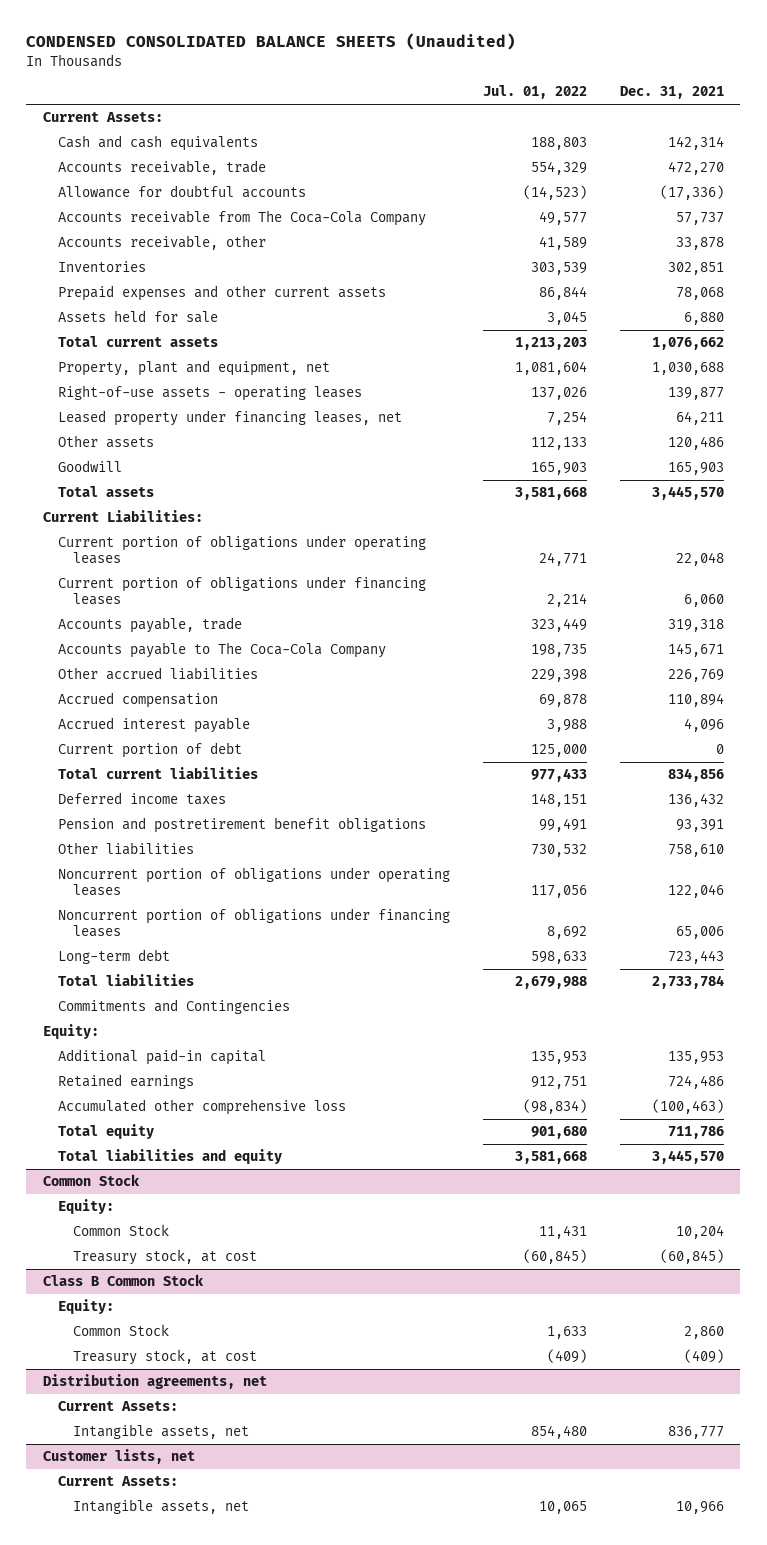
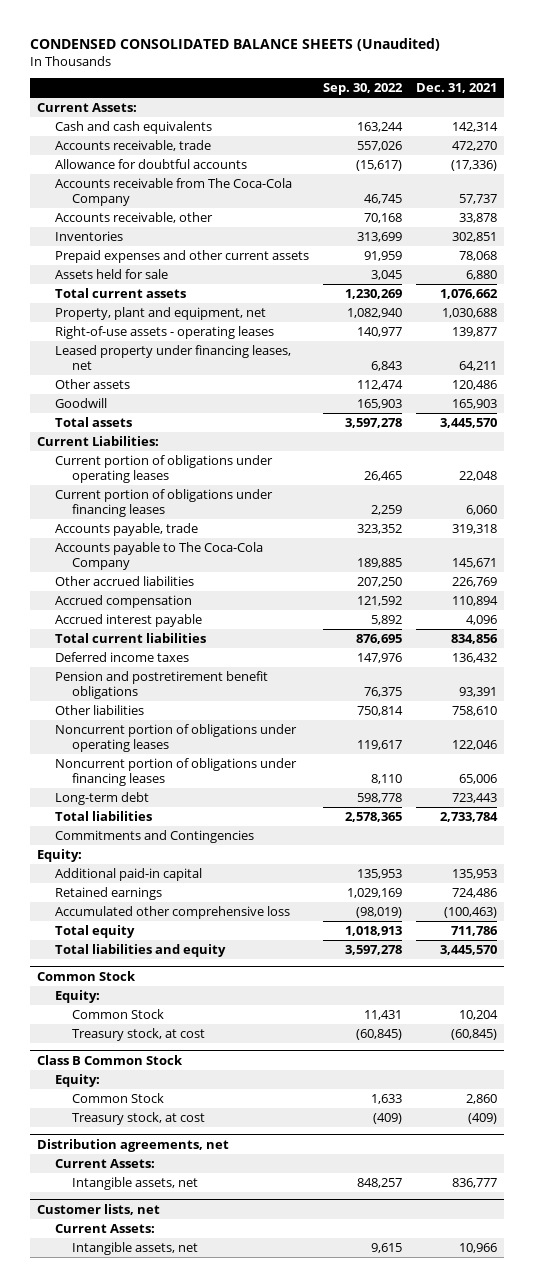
[482,85,587,100] Jul. 01, 2022 -> none
none -> [322,83,403,96] Sep. 30, 2022
[57,742,242,759] Current portion of debt -> none

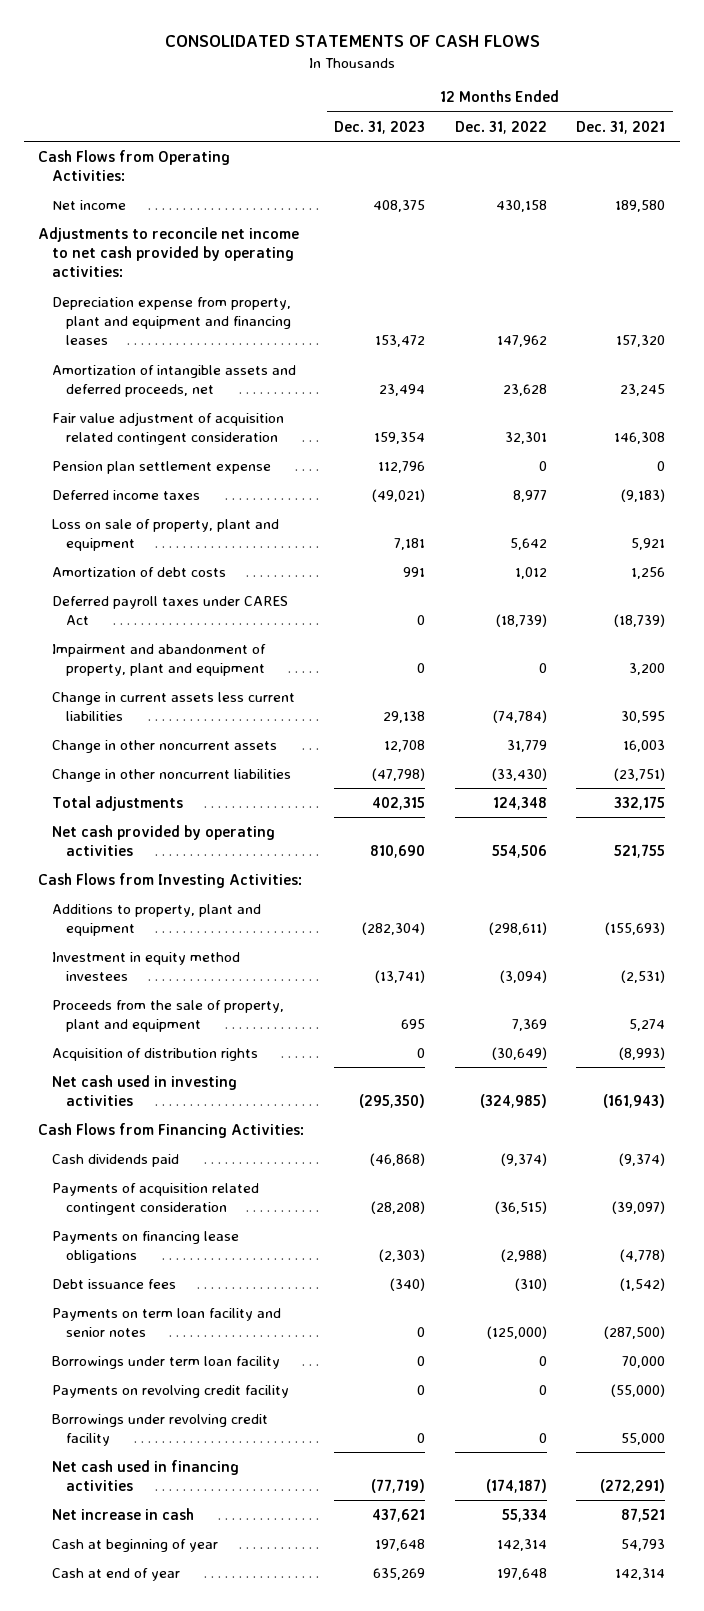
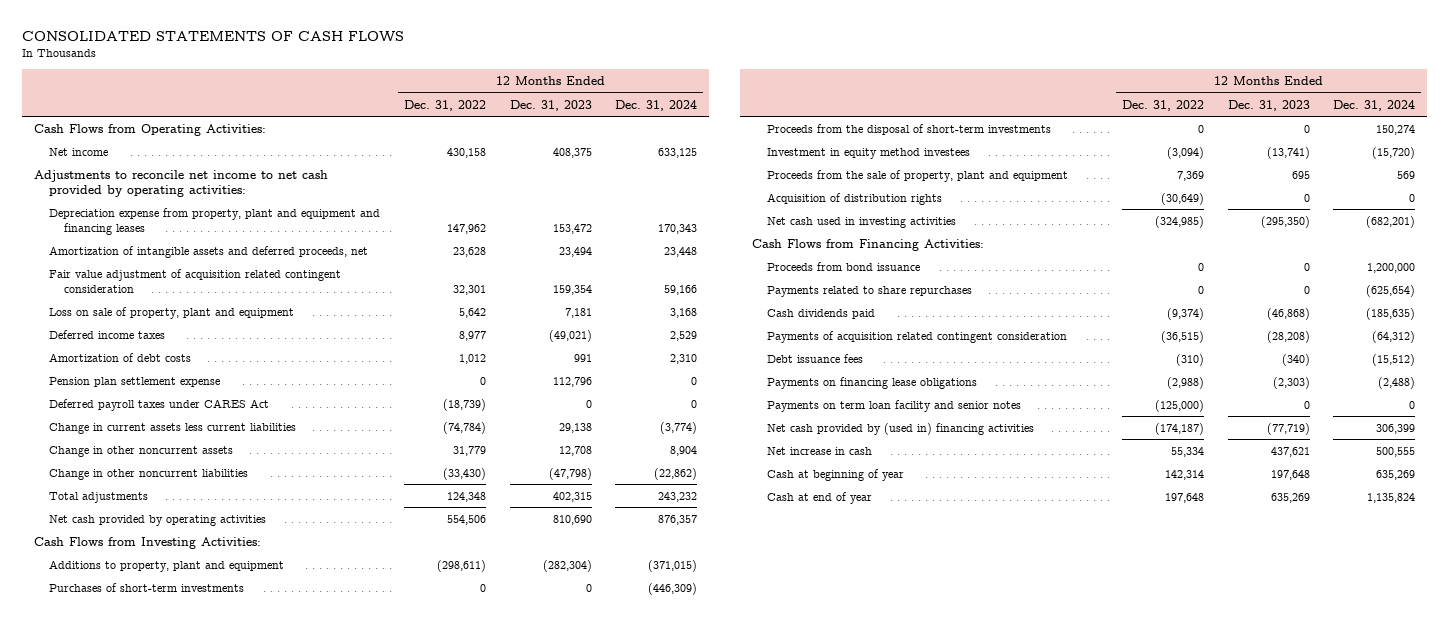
[576,120,666,134] Dec. 31, 2021 -> none
none -> [615,99,698,111] Dec. 31, 2024
[52,489,201,500] Deferred income taxes -> [48,329,165,339] Deferred income taxes
[52,460,272,474] Pension plan settlement expense -> [48,376,220,387] Pension plan settlement expense
[52,643,267,676] Impairment and abandonment of property, plant and equipment -> none
none -> [48,582,244,592] Purchases of short-term investments
none -> [766,123,1051,135] Proceeds from the disposal of short-term investments
none -> [766,261,920,271] Proceeds from bond issuance
none -> [766,285,972,297] Payments related to share repurchases
[52,1230,240,1263] Payments on financing lease obligations -> [766,376,977,389] Payments on financing lease obligations
[52,1355,281,1369] Borrowings under term loan facility -> none
[52,1384,290,1398] Payments on revolving credit facility -> none
[52,1413,269,1446] Borrowings under revolving credit facility -> none
[52,1459,240,1491] Net cash used in financing activities -> [766,422,1034,435] Net cash provided by (used in) financing activities

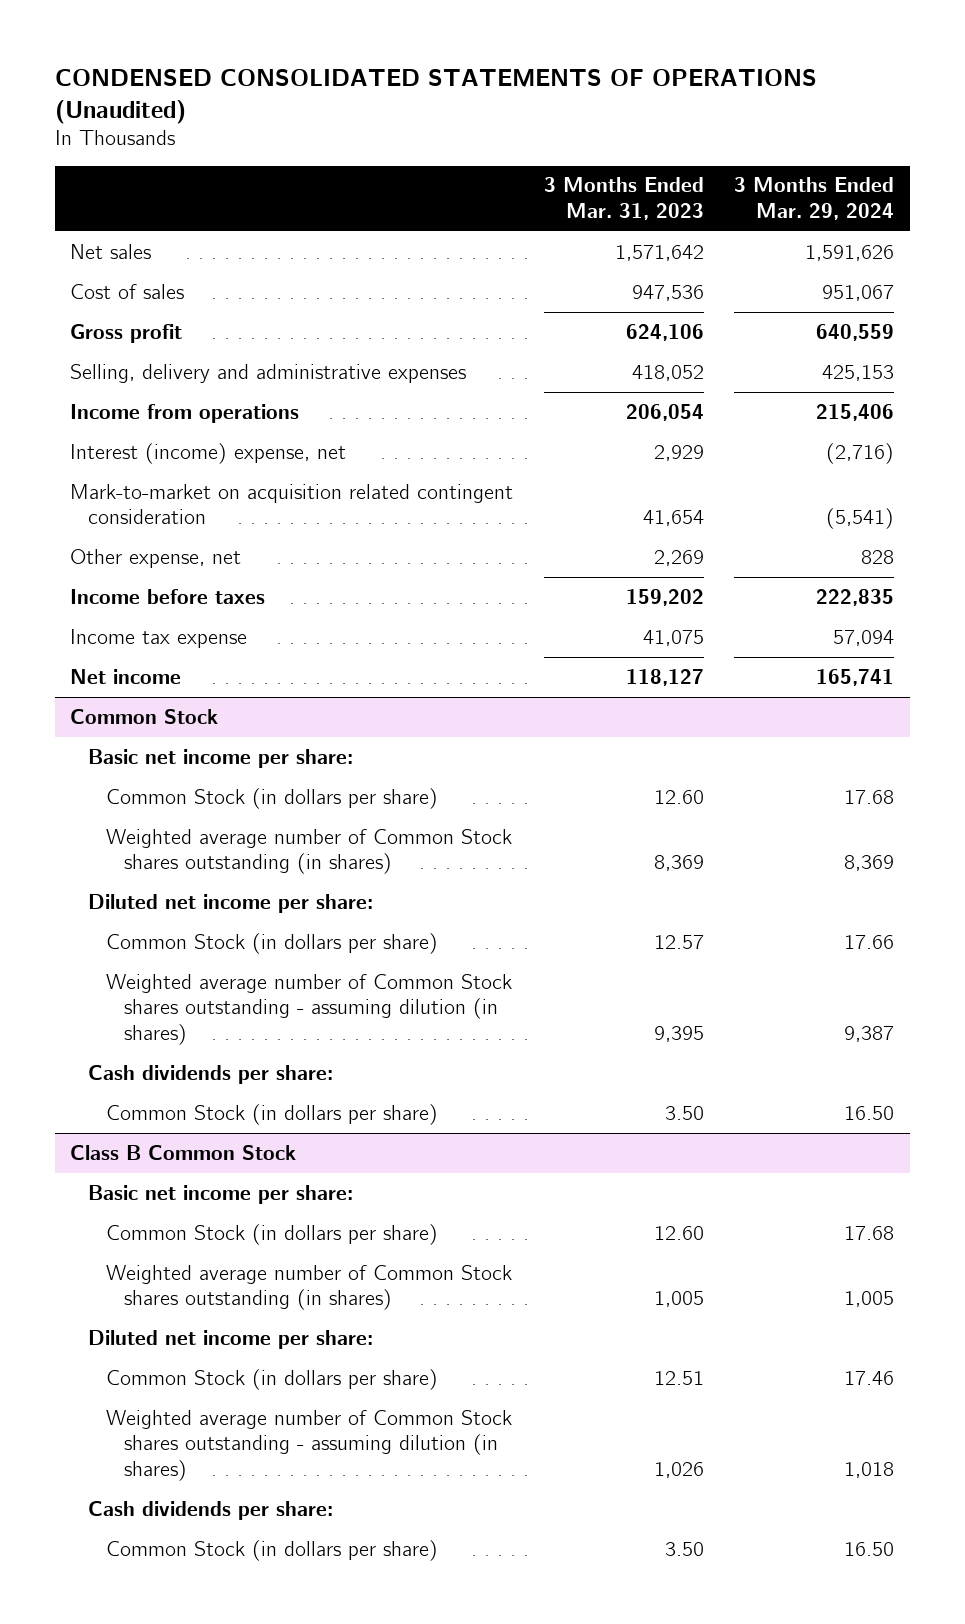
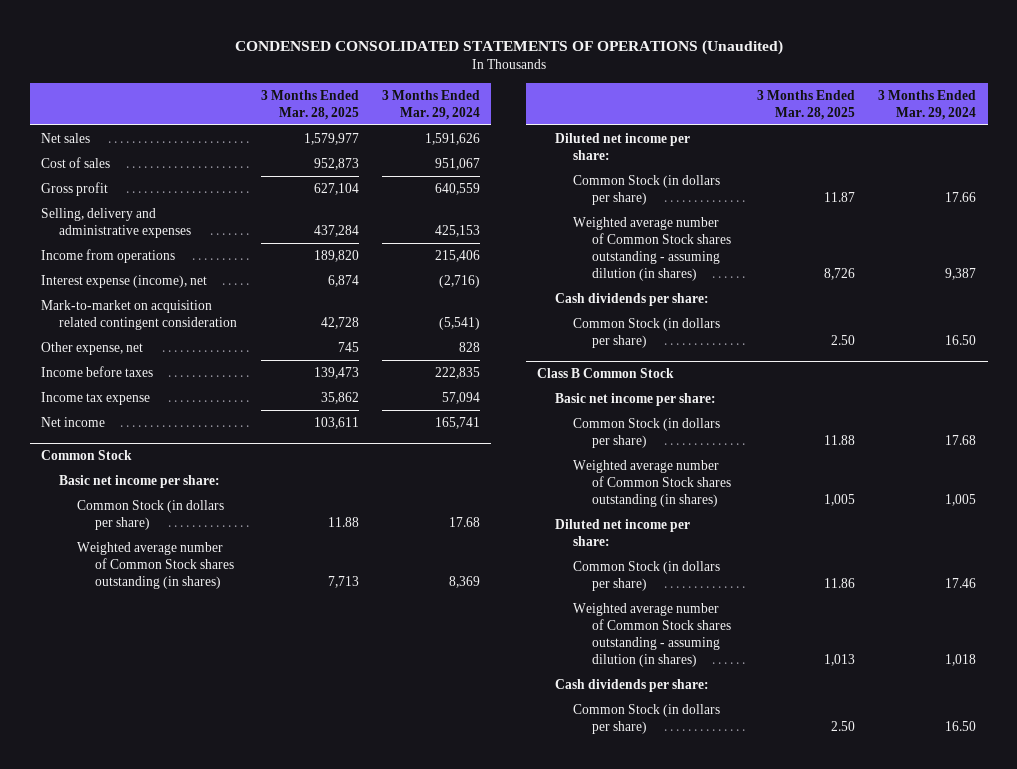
[543,177,704,221] 3 Months Ended Mar. 31, 2023 -> none
none -> [260,89,359,120] 3 Months Ended Mar. 28, 2025
[70,442,347,464] Interest (income) expense, net -> [41,274,208,288] Interest expense (income), net

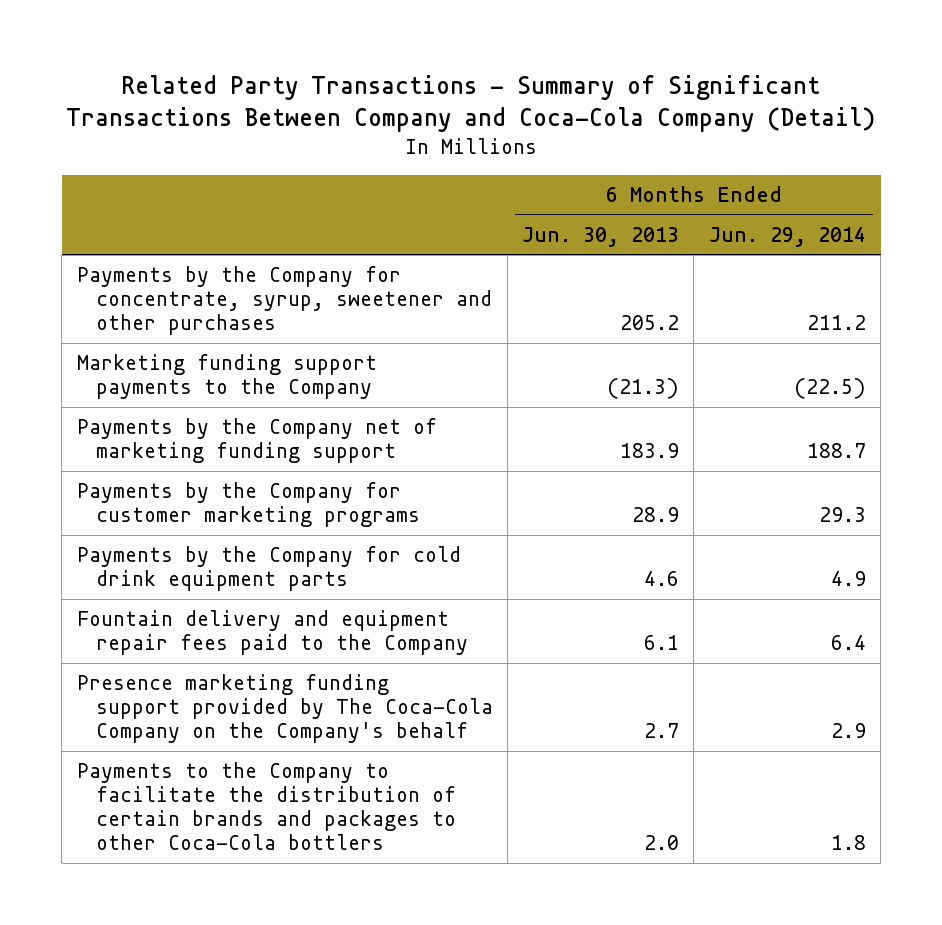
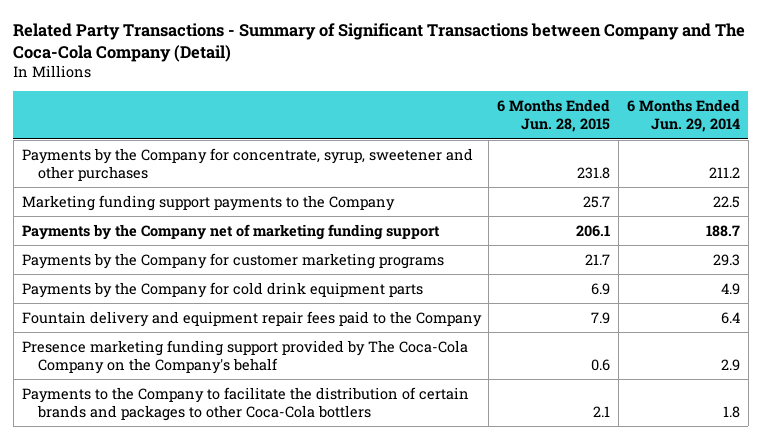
[66,74,876,133] Related Party Transactions - Summary of Significant Transactions Between Company and Coca-Cola Company (Detail) -> [13,22,746,62] Related Party Transactions - Summary of Significant Transactions between Company and The Coca-Cola Company (Detail)
[522,226,680,247] Jun. 30, 2013 -> none
none -> [497,99,611,133] 6 Months Ended Jun. 28, 2015
[793,378,866,400] (22.5) -> [712,195,740,208] 22.5

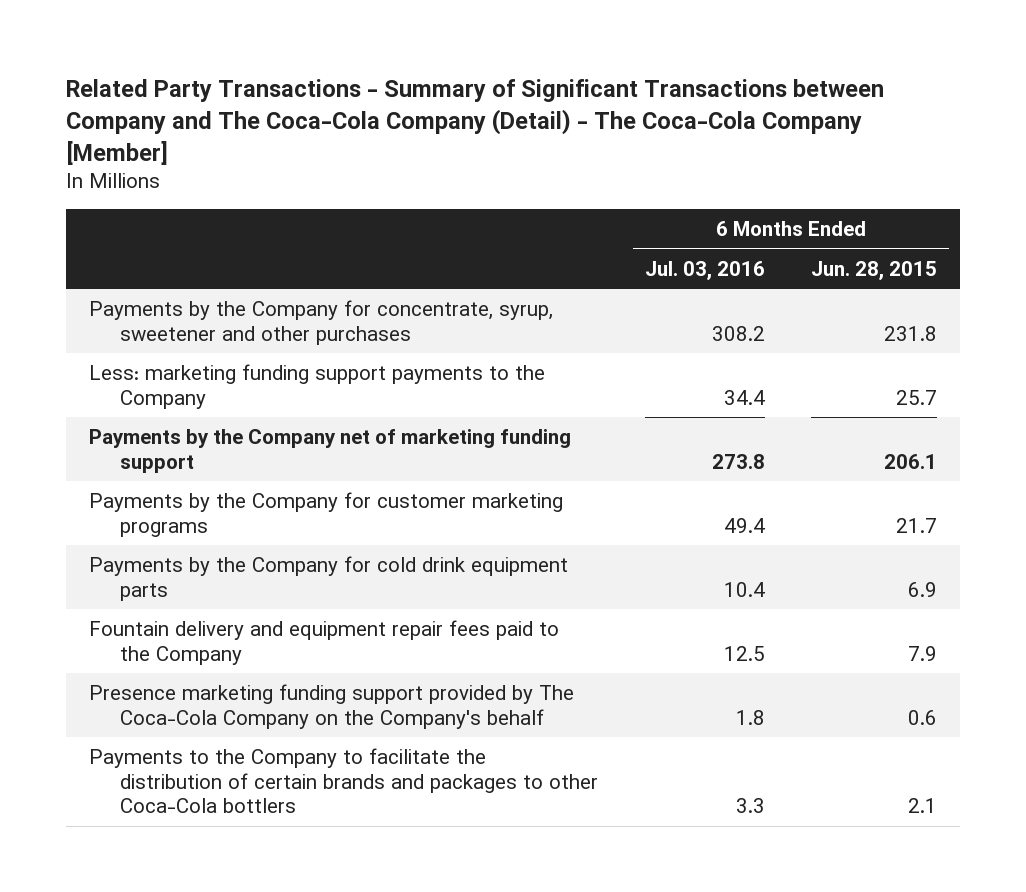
[13,22,746,62] Related Party Transactions - Summary of Significant Transactions between Company and The Coca-Cola Company (Detail) -> [65,79,884,165] Related Party Transactions - Summary of Significant Transactions between Company and The Coca-Cola Company (Detail) - The Coca-Cola Company [Member]
[626,99,740,133] 6 Months Ended Jun. 29, 2014 -> none
none -> [644,260,765,280] Jul. 03, 2016
[21,194,395,211] Marketing funding support payments to the Company -> [88,364,545,409] Less: marketing funding support payments to the Company

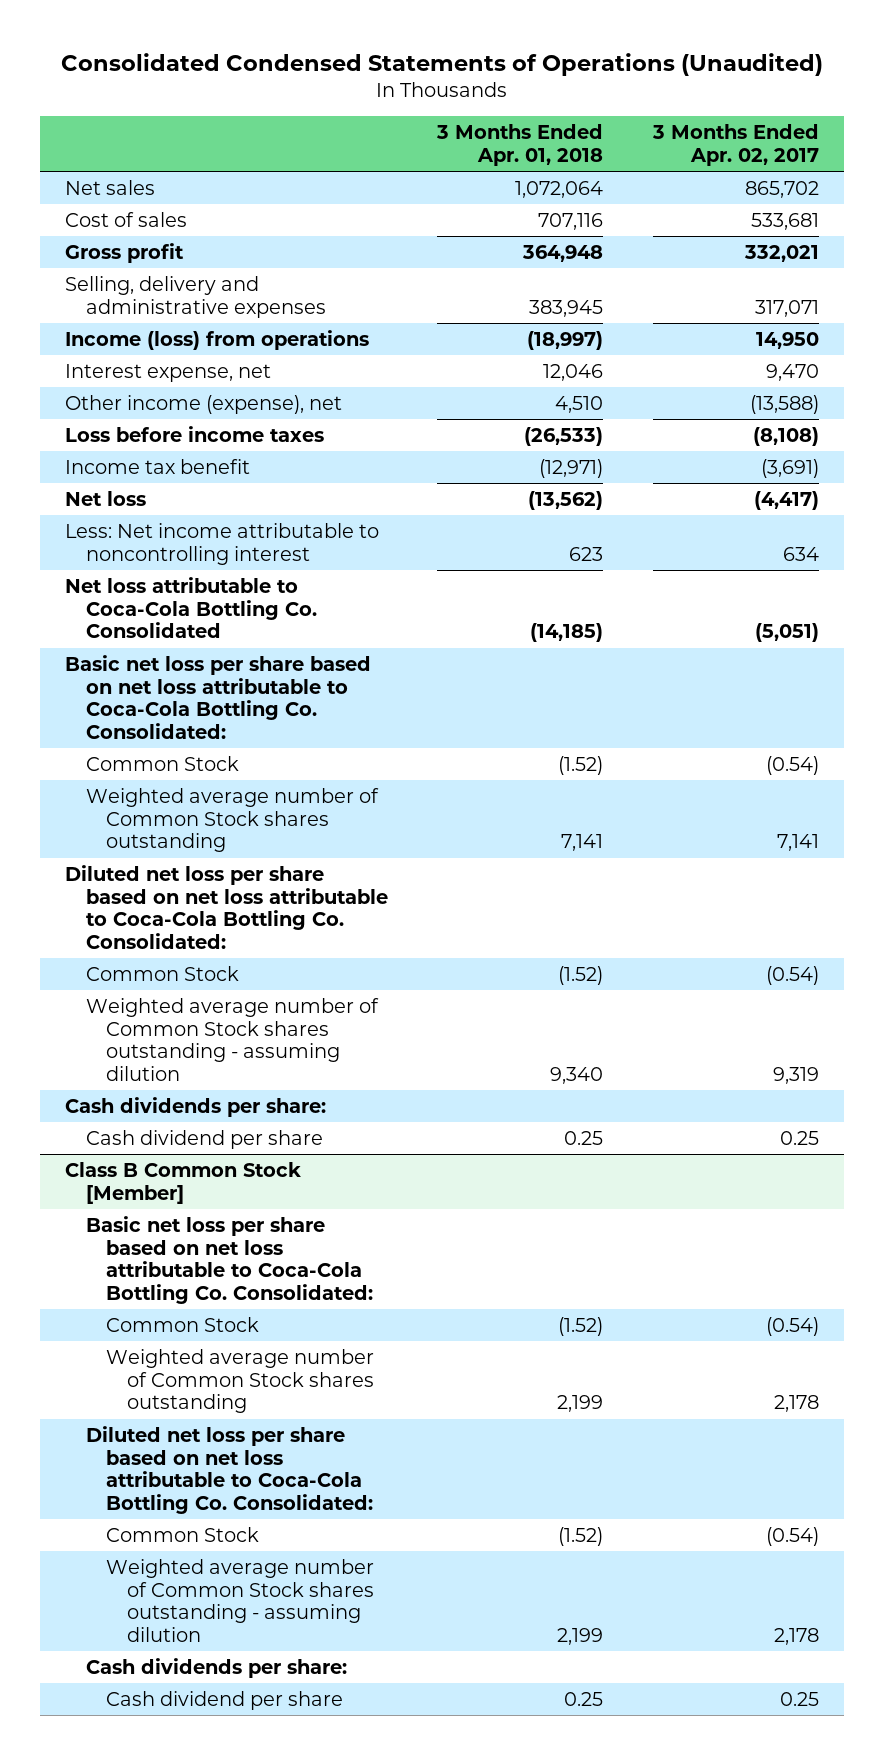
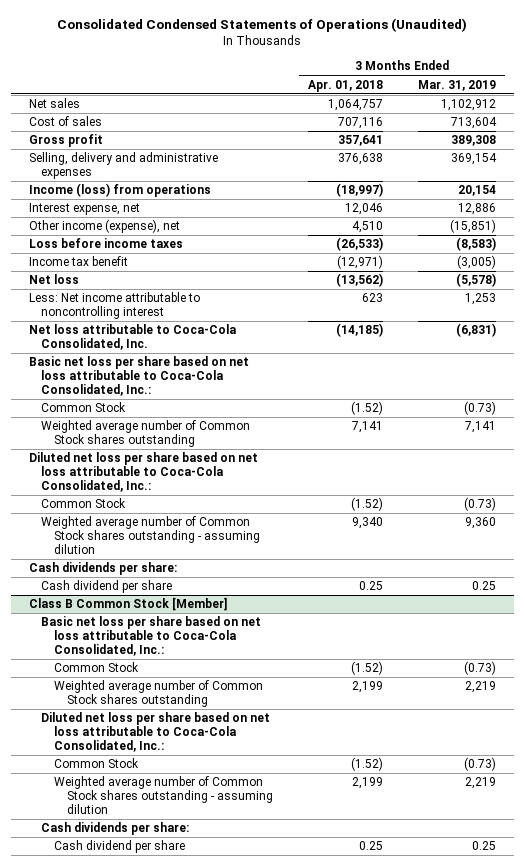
[651,124,819,166] 3 Months Ended Apr. 02, 2017 -> none
none -> [418,79,497,91] Mar. 31, 2019
[515,180,604,198] 1,072,064 -> [327,99,383,112] 1,064,757
[522,244,604,262] 364,948 -> [337,135,383,147] 357,641
[529,299,604,317] 383,945 -> [337,153,383,166] 376,638
[65,576,317,639] Net loss attributable to Coca-Cola Bottling Co. Consolidated -> [28,324,236,351] Net loss attributable to Coca-Cola Consolidated, Inc.
[65,654,372,739] Basic net loss per share based on net loss attributable to Coca-Cola Bottling Co. Consolidated: -> [28,356,249,397] Basic net loss per share based on net loss attributable to Coca-Cola Consolidated, Inc.:
[65,864,388,949] Diluted net loss per share based on net loss attributable to Coca-Cola Bottling Co. Consolidated: -> [28,452,258,493] Diluted net loss per share based on net loss attributable to Coca-Cola Consolidated, Inc.:
[85,1215,374,1304] Basic net loss per share based on net loss attributable to Coca-Cola Bottling Co. Consolidated: -> [41,616,262,657] Basic net loss per share based on net loss attributable to Coca-Cola Consolidated, Inc.:
[85,1425,374,1514] Diluted net loss per share based on net loss attributable to Coca-Cola Bottling Co. Consolidated: -> [41,712,271,753] Diluted net loss per share based on net loss attributable to Coca-Cola Consolidated, Inc.:

